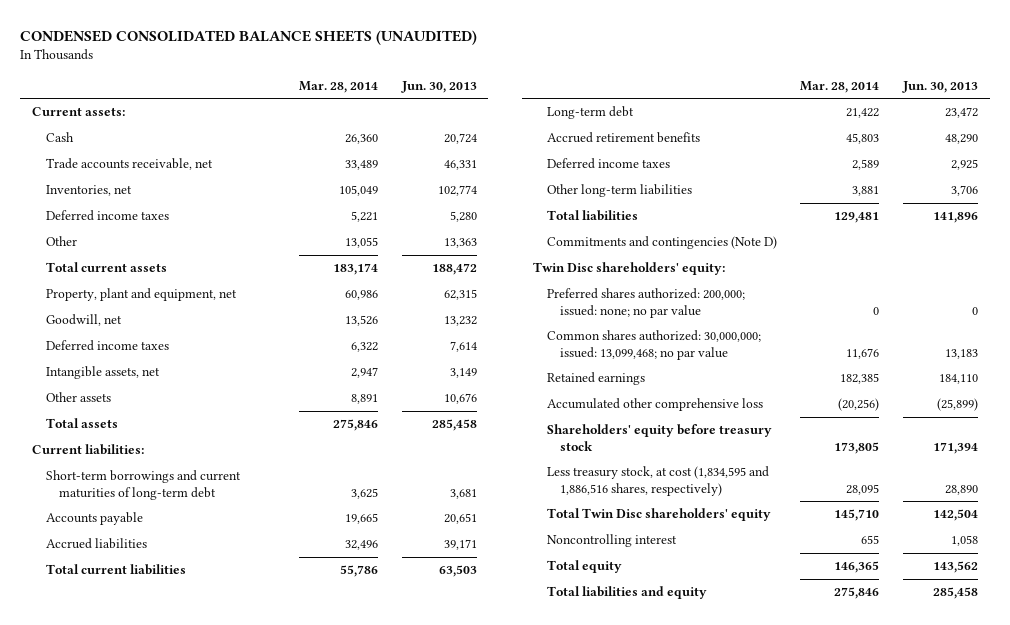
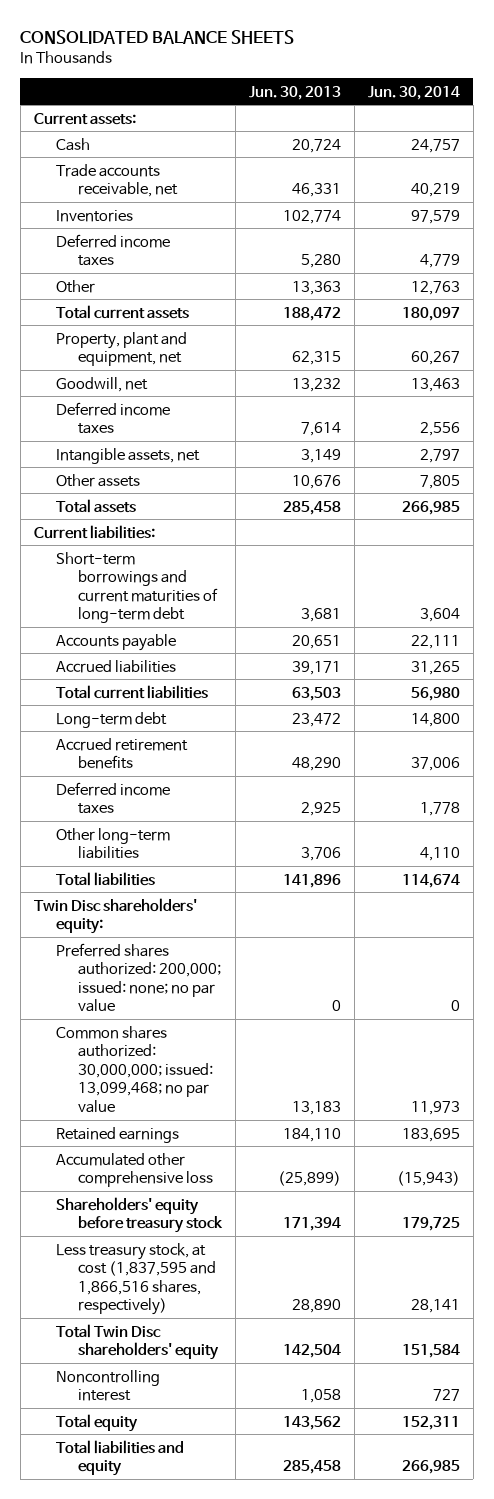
[20,30,478,46] CONDENSED CONSOLIDATED BALANCE SHEETS (UNAUDITED) -> [20,30,295,45] CONSOLIDATED BALANCE SHEETS
[299,80,379,93] Mar. 28, 2014 -> none
none -> [367,85,460,100] Jun. 30, 2014
[45,185,132,197] Inventories, net -> [55,209,133,222] Inventories
[546,236,777,250] Commitments and contingencies (Note D) -> none
[546,466,769,496] Less treasury stock, at cost (1,834,595 and 1,886,516 shares, respectively) -> [55,1242,216,1316] Less treasury stock, at cost (1,837,595 and 1,866,516 shares, respectively)

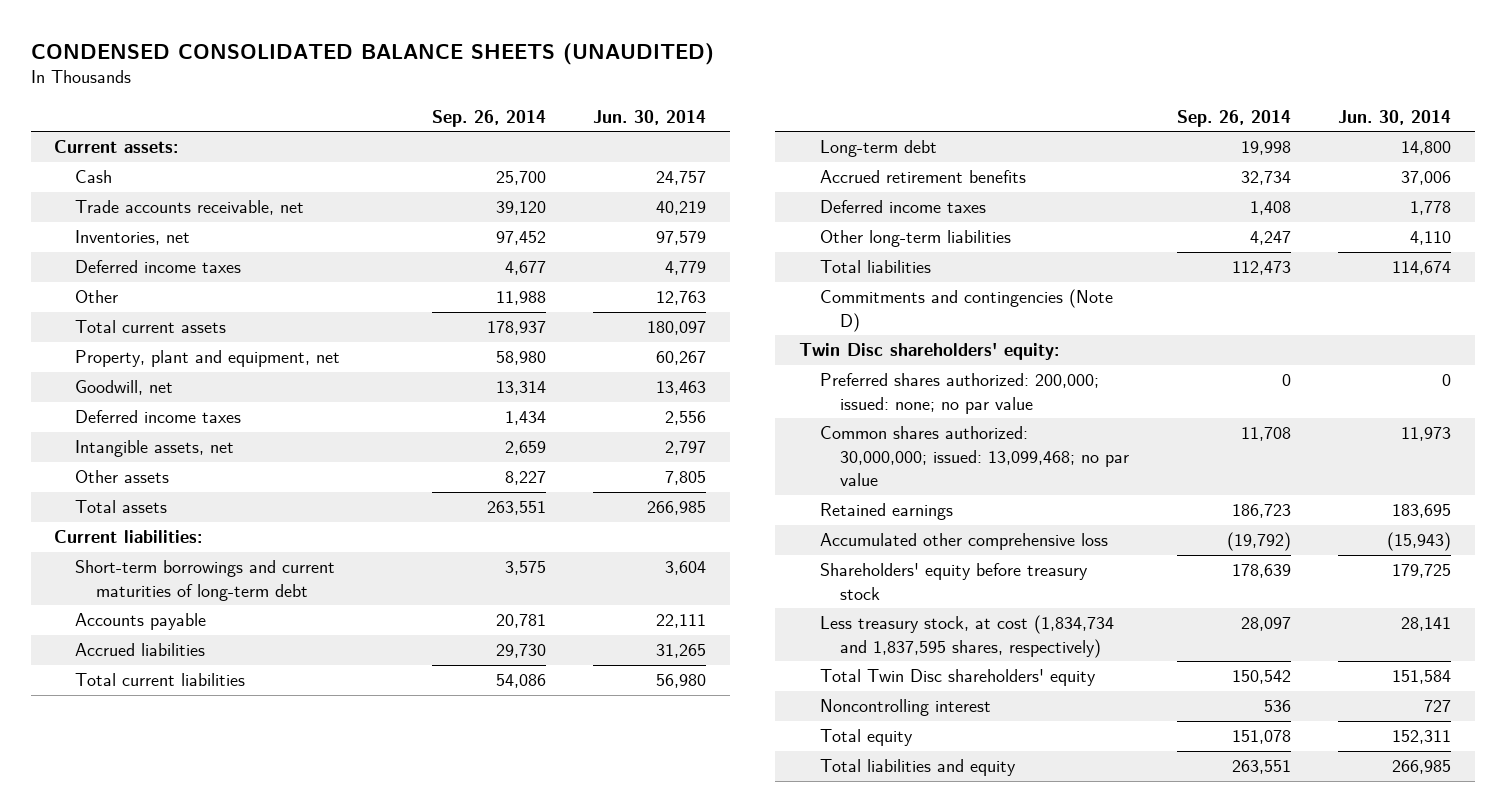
[20,30,295,45] CONSOLIDATED BALANCE SHEETS -> [30,42,714,65] CONDENSED CONSOLIDATED BALANCE SHEETS (UNAUDITED)
[248,85,341,100] Jun. 30, 2013 -> none
none -> [432,109,547,127] Sep. 26, 2014
[55,209,133,222] Inventories -> [75,230,191,246] Inventories, net
none -> [819,289,1113,332] Commitments and contingencies (Note D)
[55,1242,216,1316] Less treasury stock, at cost (1,837,595 and 1,866,516 shares, respectively) -> [819,615,1114,658] Less treasury stock, at cost (1,834,734 and 1,837,595 shares, respectively)

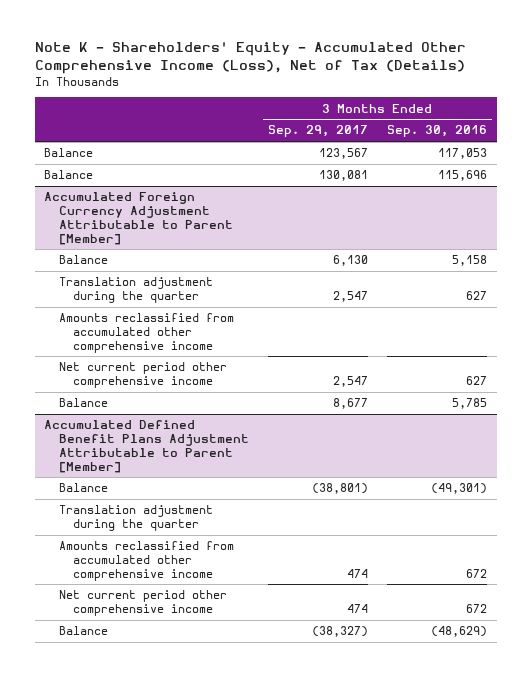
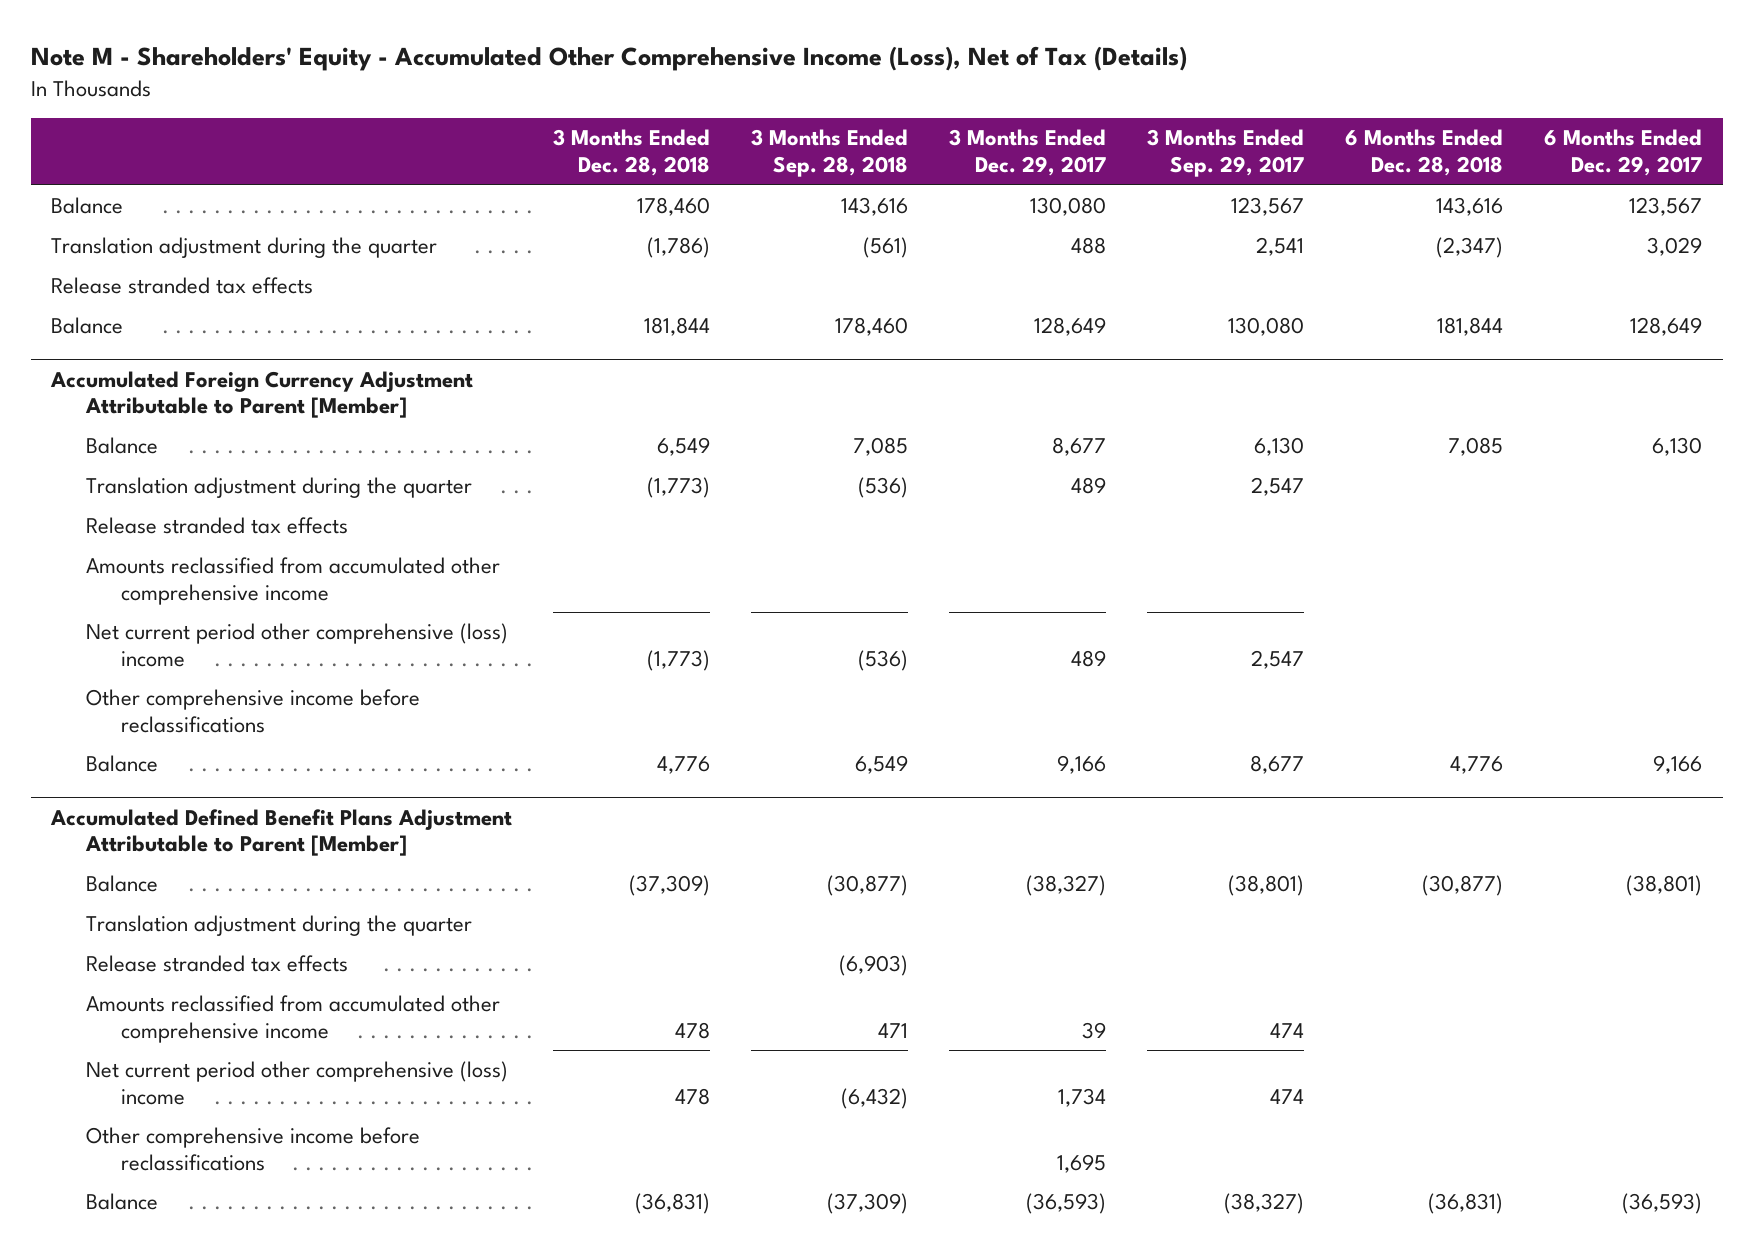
[34,42,466,75] Note K - Shareholders' Equity - Accumulated Other Comprehensive Income (Loss), Net of Tax (Details) -> [30,46,1187,72] Note M - Shareholders' Equity - Accumulated Other Comprehensive Income (Loss), Net of Tax (Details)
[387,125,488,138] Sep. 30, 2016 -> none
none -> [553,129,711,177] 3 Months Ended Dec. 28, 2018
none -> [751,129,909,178] 3 Months Ended Sep. 28, 2018
none -> [949,129,1107,177] 3 Months Ended Dec. 29, 2017
none -> [1345,129,1504,177] 6 Months Ended Dec. 28, 2018
none -> [1544,129,1703,177] 6 Months Ended Dec. 29, 2017
none -> [51,237,438,259] Translation adjustment during the quarter
none -> [51,277,314,295] Release stranded tax effects
[318,170,368,182] 130,081 -> [1228,317,1305,337] 130,080
none -> [85,517,348,535] Release stranded tax effects
[58,362,227,389] Net current period other comprehensive income -> [85,623,508,667] Net current period other comprehensive (loss) income
none -> [85,689,420,733] Other comprehensive income before reclassifications
none -> [85,955,348,973] Release stranded tax effects
[58,590,227,617] Net current period other comprehensive income -> [85,1061,508,1105] Net current period other comprehensive (loss) income
none -> [85,1127,420,1171] Other comprehensive income before reclassifications

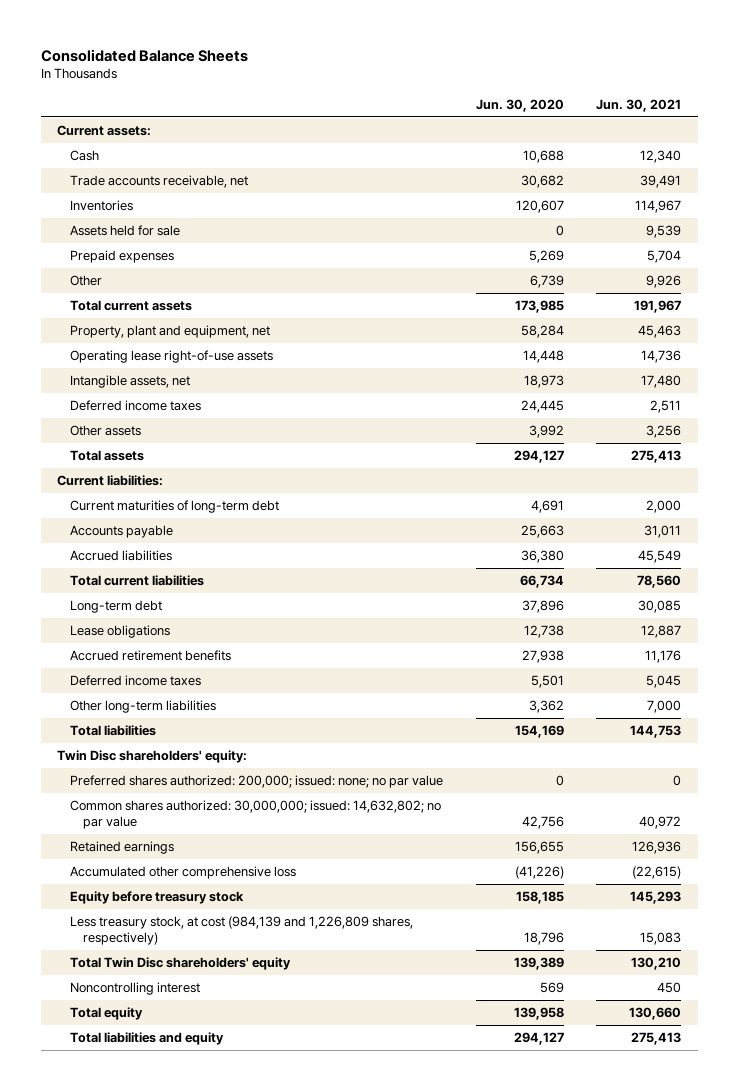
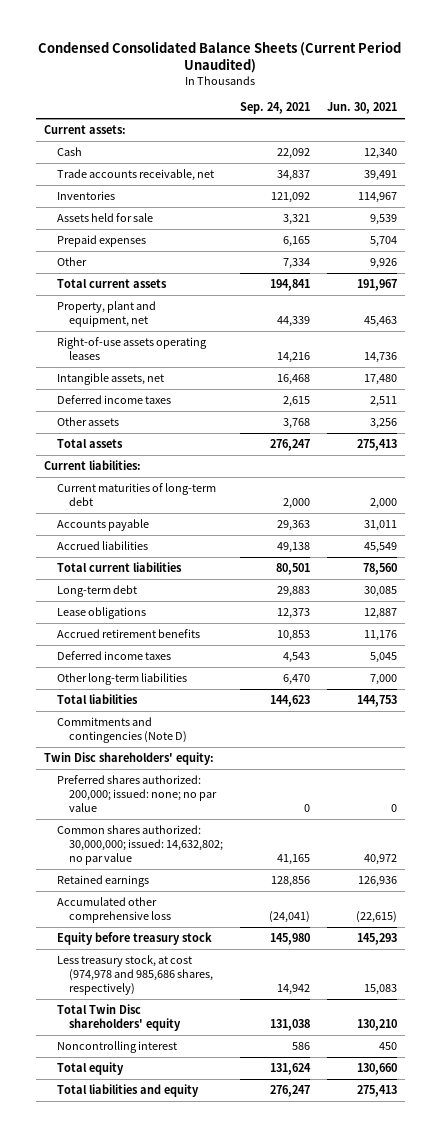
[41,49,249,63] Consolidated Balance Sheets -> [38,40,402,74] Condensed Consolidated Balance Sheets (Current Period Unaudited)
[475,98,564,112] Jun. 30, 2020 -> none
none -> [239,102,310,115] Sep. 24, 2021
[70,350,274,364] Operating lease right-of-use assets -> [56,336,207,360] Right-of-use assets operating leases
none -> [56,716,188,743] Commitments and contingencies (Note D)
[70,916,414,946] Less treasury stock, at cost (984,139 and 1,226,809 shares, respectively) -> [56,954,214,995] Less treasury stock, at cost (974,978 and 985,686 shares, respectively)

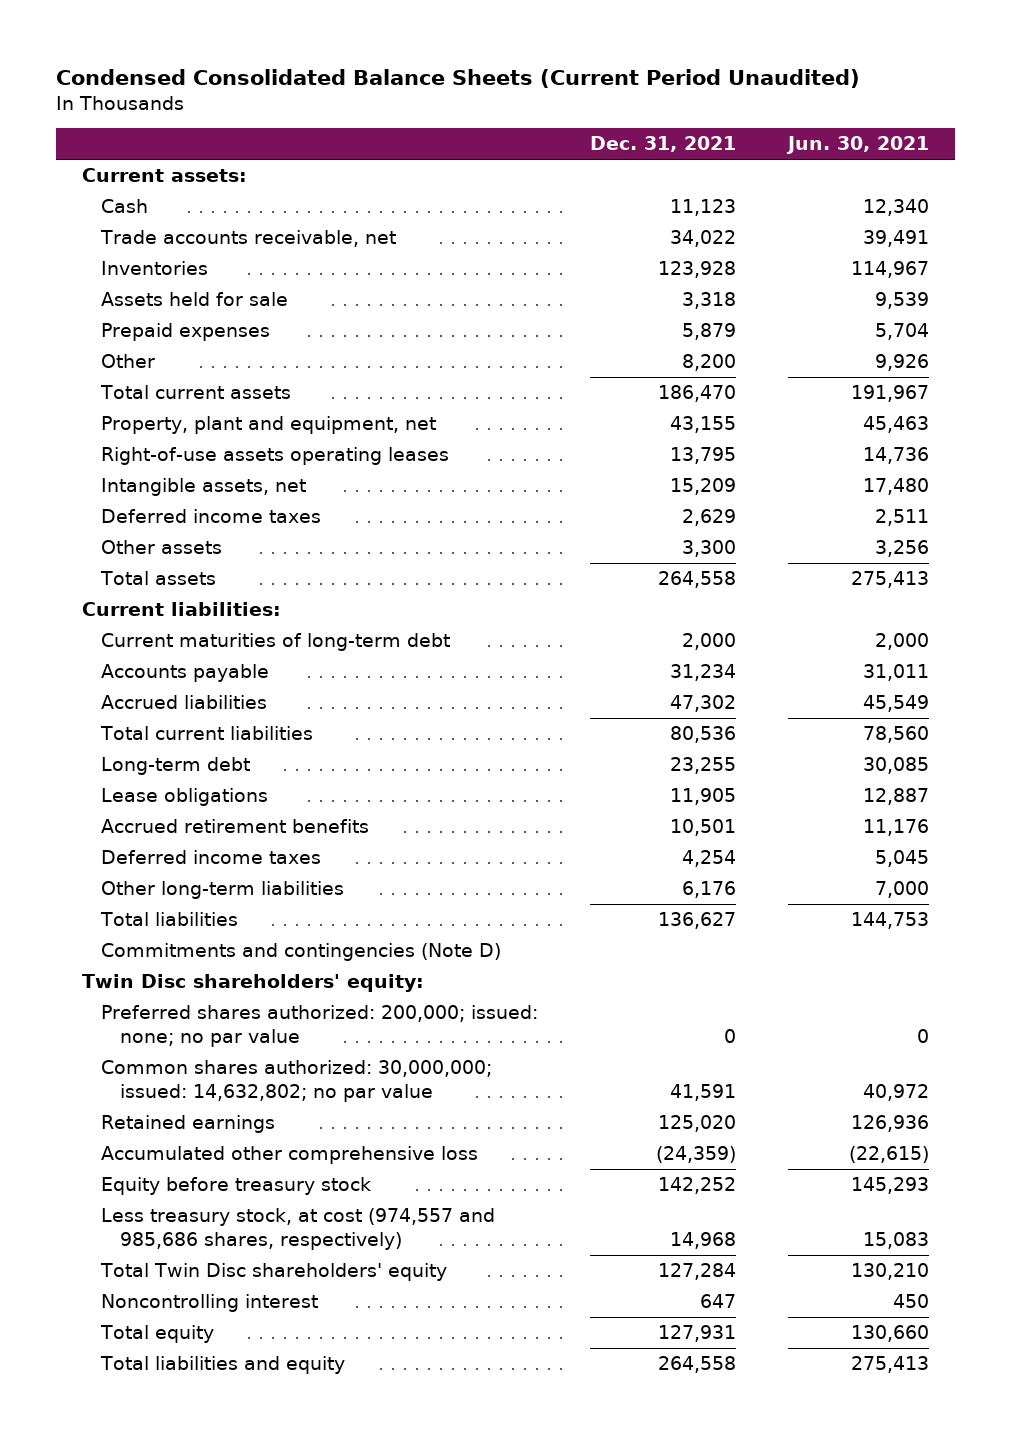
[239,102,310,115] Sep. 24, 2021 -> none
none -> [590,136,737,153] Dec. 31, 2021
[56,954,214,995] Less treasury stock, at cost (974,978 and 985,686 shares, respectively) -> [101,1208,496,1251] Less treasury stock, at cost (974,557 and 985,686 shares, respectively)

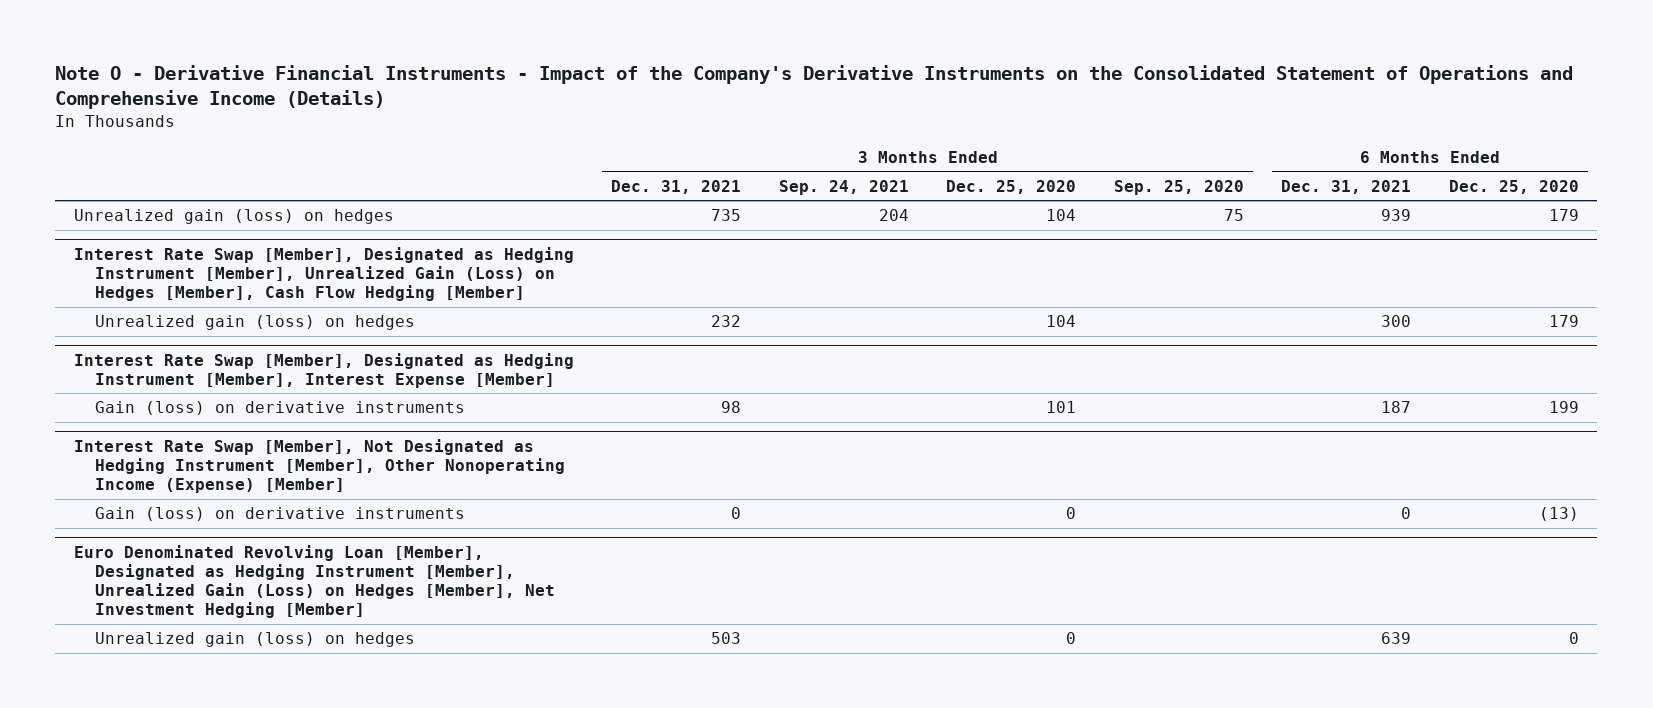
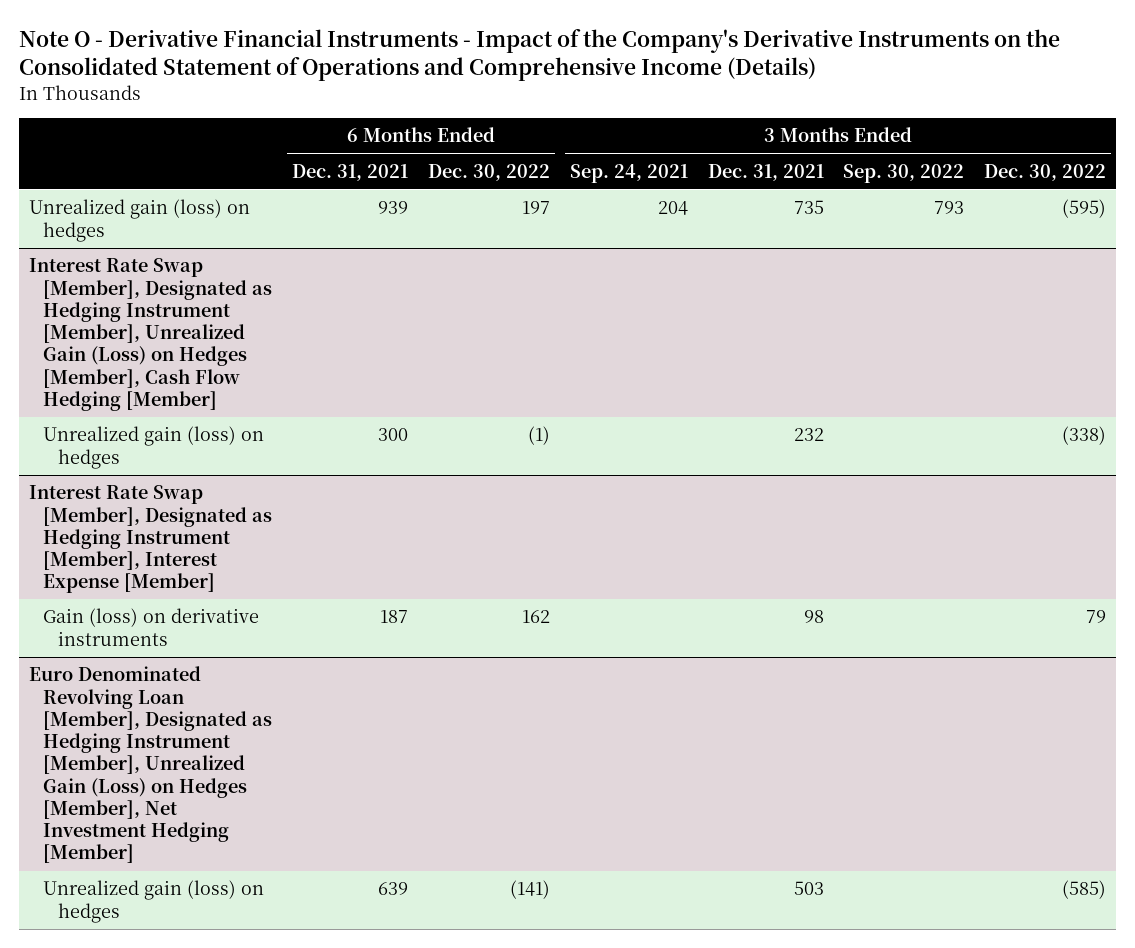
[946,179,1077,194] Dec. 25, 2020 -> none
[1113,179,1244,195] Sep. 25, 2020 -> none
[1448,179,1579,194] Dec. 25, 2020 -> none
none -> [427,163,550,181] Dec. 30, 2022
none -> [843,163,965,183] Sep. 30, 2022
none -> [984,163,1107,181] Dec. 30, 2022
[73,438,565,494] Interest Rate Swap [Member], Not Designated as Hedging Instrument [Member], Other Nonoperating Income (Expense) [Member] -> none
[94,507,465,522] Gain (loss) on derivative instruments -> none

